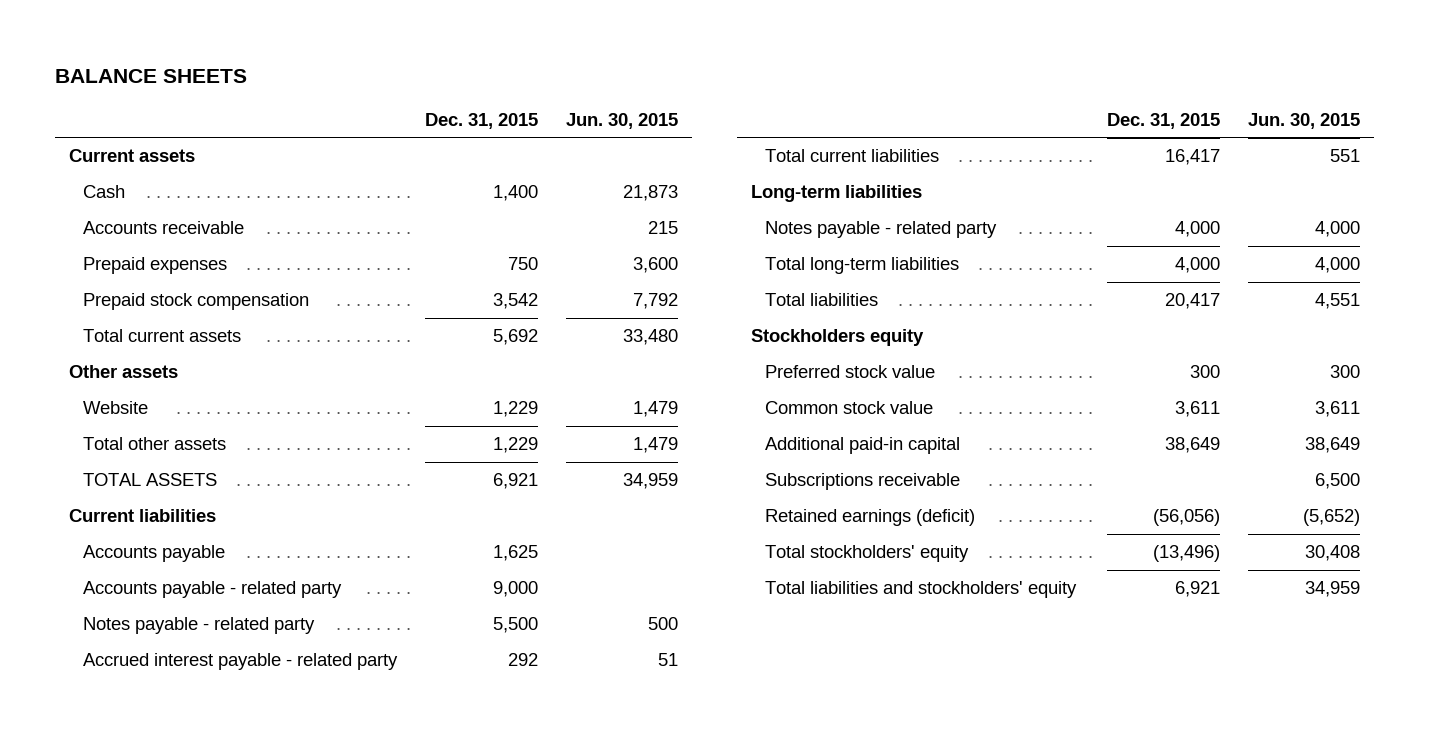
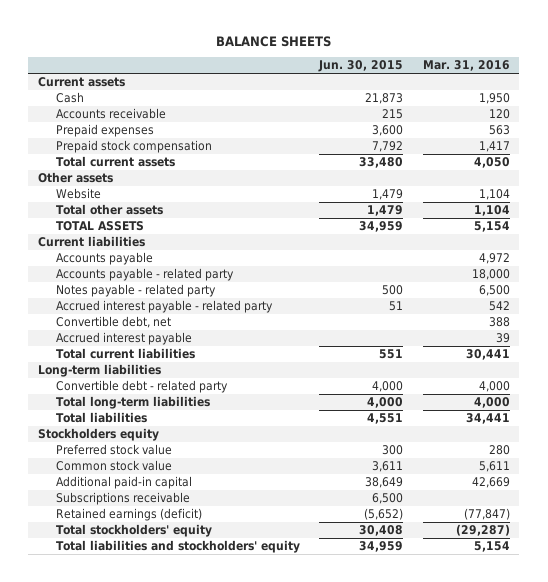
[424,112,538,129] Dec. 31, 2015 -> none
none -> [422,60,510,72] Mar. 31, 2016
none -> [55,316,171,329] Convertible debt, net
none -> [55,332,192,346] Accrued interest payable
[765,221,998,239] Notes payable - related party -> none
none -> [55,380,228,394] Convertible debt - related party

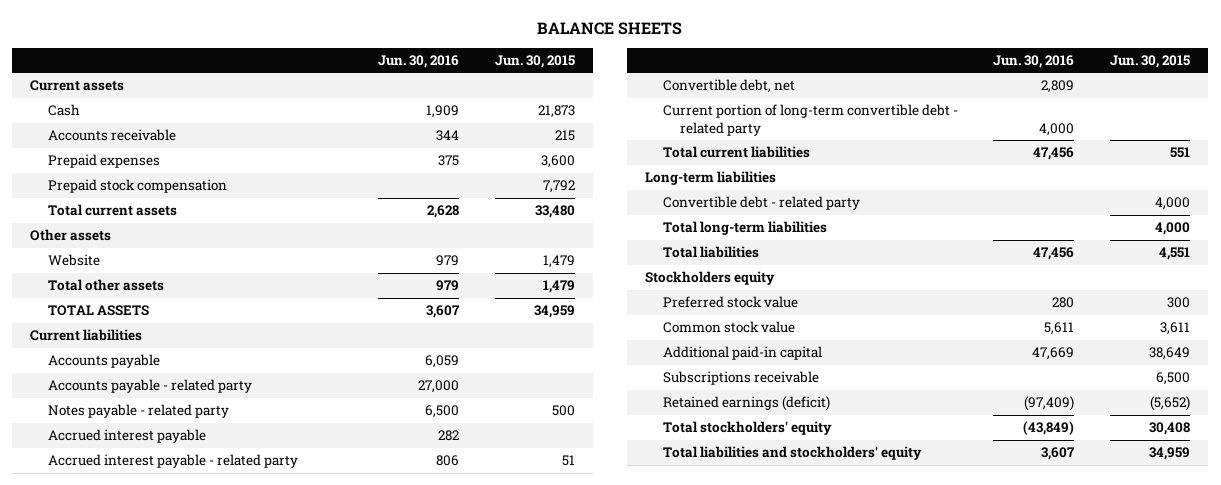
[422,60,510,72] Mar. 31, 2016 -> none
none -> [378,54,460,68] Jun. 30, 2016
[55,332,192,346] Accrued interest payable -> [47,429,206,444] Accrued interest payable
none -> [662,104,958,136] Current portion of long-term convertible debt - related party

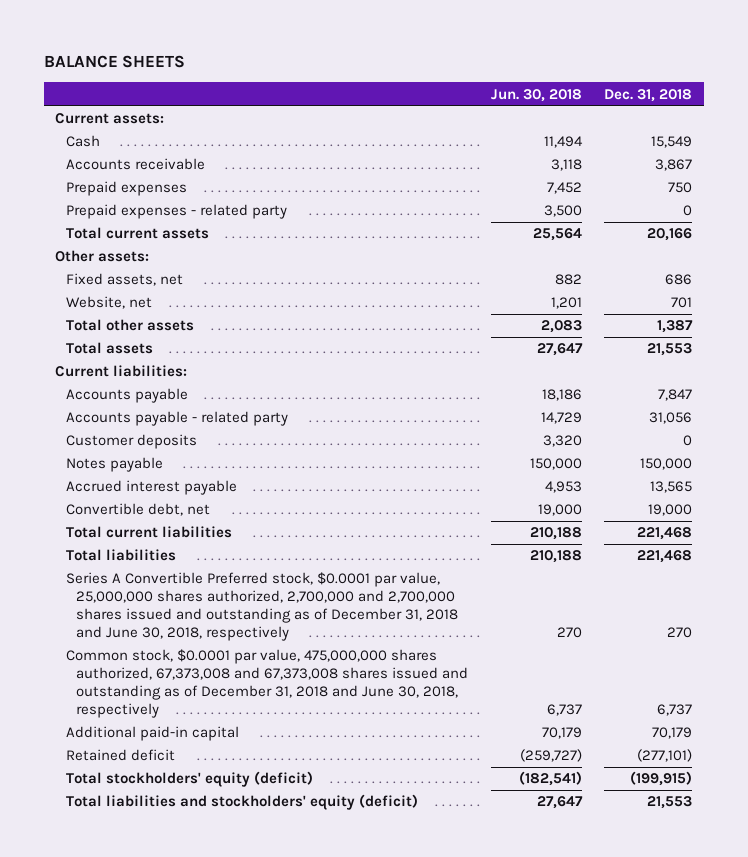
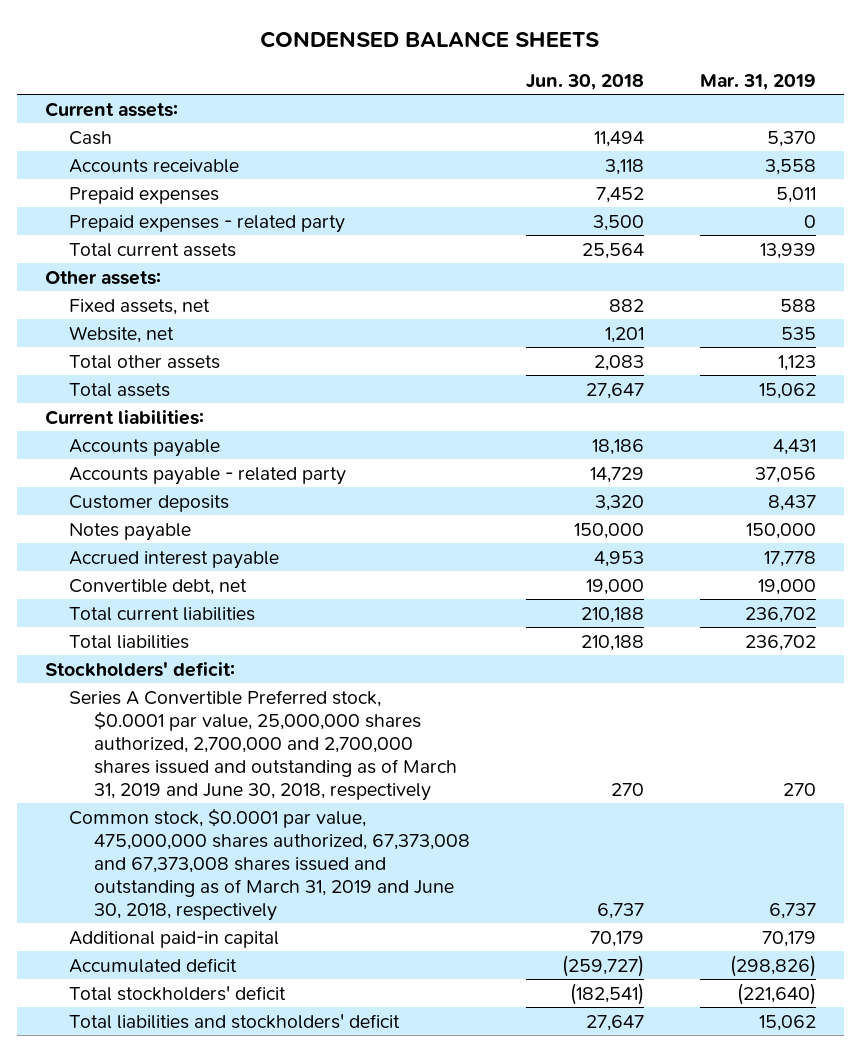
[44,55,186,69] BALANCE SHEETS -> [260,30,600,48] CONDENSED BALANCE SHEETS
[604,88,693,102] Dec. 31, 2018 -> none
none -> [699,73,816,90] Mar. 31, 2019
none -> [44,661,235,677] Stockholders' deficit:
[65,572,459,642] Series A Convertible Preferred stock, $0.0001 par value, 25,000,000 shares authorized, 2,700,000 and 2,700,000 shares issued and outstanding as of December 31, 2018 and June 30, 2018, respectively -> [69,689,457,801] Series A Convertible Preferred stock, $0.0001 par value, 25,000,000 shares authorized, 2,700,000 and 2,700,000 shares issued and outstanding as of March 31, 2019 and June 30, 2018, respectively
[65,649,469,719] Common stock, $0.0001 par value, 475,000,000 shares authorized, 67,373,008 and 67,373,008 shares issued and outstanding as of December 31, 2018 and June 30, 2018, respectively -> [69,807,470,921] Common stock, $0.0001 par value, 475,000,000 shares authorized, 67,373,008 and 67,373,008 shares issued and outstanding as of March 31, 2019 and June 30, 2018, respectively
[65,749,175,762] Retained deficit -> [69,957,238,973] Accumulated deficit
[65,771,313,788] Total stockholders' equity (deficit) -> [69,985,287,1001] Total stockholders' deficit
[65,794,418,811] Total liabilities and stockholders' equity (deficit) -> [69,1013,401,1029] Total liabilities and stockholders' deficit

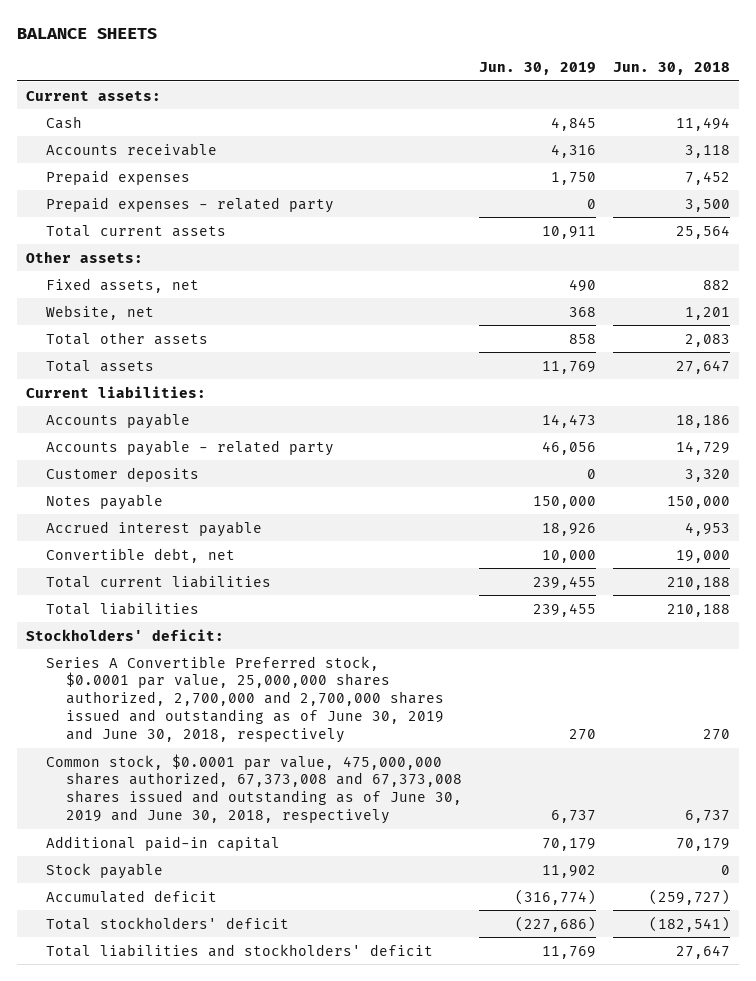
[260,30,600,48] CONDENSED BALANCE SHEETS -> [17,28,158,40] BALANCE SHEETS
[699,73,816,90] Mar. 31, 2019 -> none
none -> [478,62,596,76] Jun. 30, 2019
[69,689,457,801] Series A Convertible Preferred stock, $0.0001 par value, 25,000,000 shares authorized, 2,700,000 and 2,700,000 shares issued and outstanding as of March 31, 2019 and June 30, 2018, respectively -> [45,655,444,744] Series A Convertible Preferred stock, $0.0001 par value, 25,000,000 shares authorized, 2,700,000 and 2,700,000 shares issued and outstanding as of June 30, 2019 and June 30, 2018, respectively
[69,807,470,921] Common stock, $0.0001 par value, 475,000,000 shares authorized, 67,373,008 and 67,373,008 shares issued and outstanding as of March 31, 2019 and June 30, 2018, respectively -> [45,753,462,825] Common stock, $0.0001 par value, 475,000,000 shares authorized, 67,373,008 and 67,373,008 shares issued and outstanding as of June 30, 2019 and June 30, 2018, respectively
none -> [45,862,163,879] Stock payable

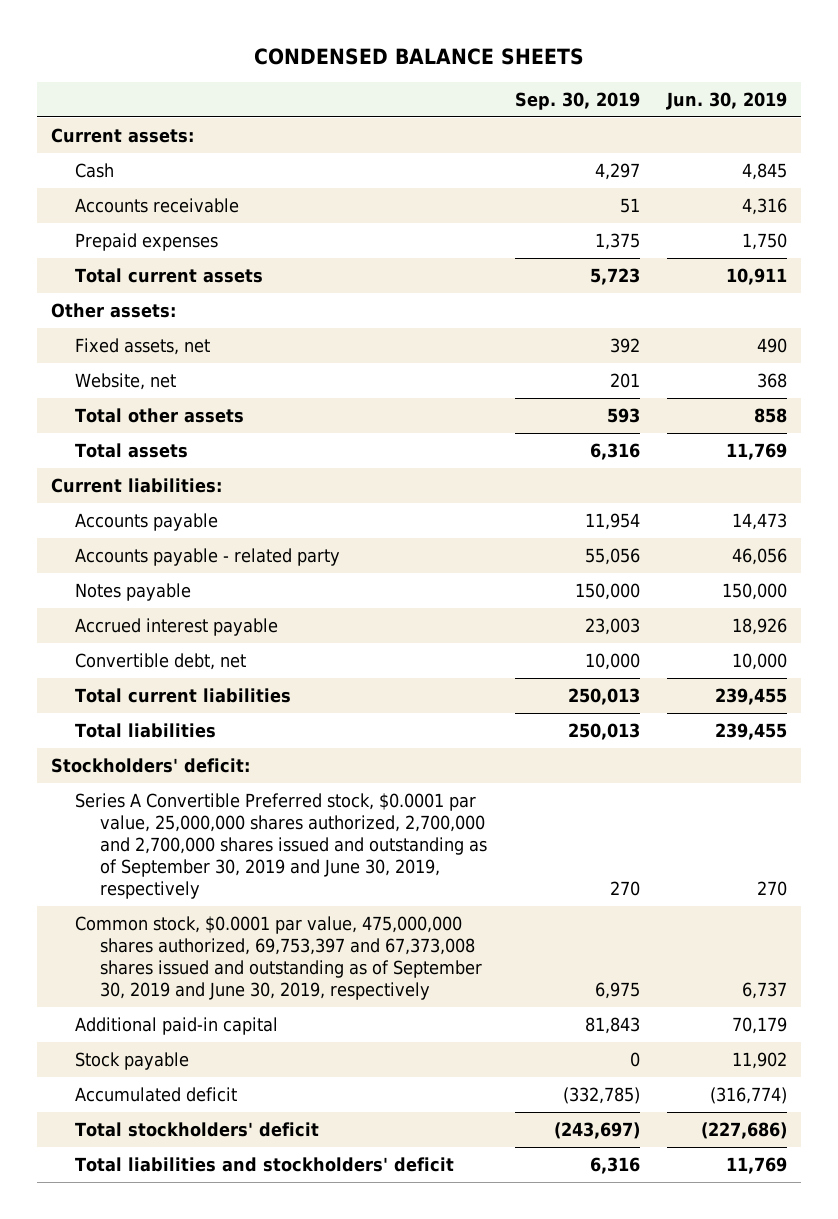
[17,28,158,40] BALANCE SHEETS -> [253,48,584,66] CONDENSED BALANCE SHEETS
[613,62,731,76] Jun. 30, 2018 -> none
none -> [514,91,640,110] Sep. 30, 2019
[45,196,334,213] Prepaid expenses - related party -> none
[45,466,199,482] Customer deposits -> none
[45,655,444,744] Series A Convertible Preferred stock, $0.0001 par value, 25,000,000 shares authorized, 2,700,000 and 2,700,000 shares issued and outstanding as of June 30, 2019 and June 30, 2018, respectively -> [75,792,487,899] Series A Convertible Preferred stock, $0.0001 par value, 25,000,000 shares authorized, 2,700,000 and 2,700,000 shares issued and outstanding as of September 30, 2019 and June 30, 2019, respectively
[45,753,462,825] Common stock, $0.0001 par value, 475,000,000 shares authorized, 67,373,008 and 67,373,008 shares issued and outstanding as of June 30, 2019 and June 30, 2018, respectively -> [75,915,482,1000] Common stock, $0.0001 par value, 475,000,000 shares authorized, 69,753,397 and 67,373,008 shares issued and outstanding as of September 30, 2019 and June 30, 2019, respectively

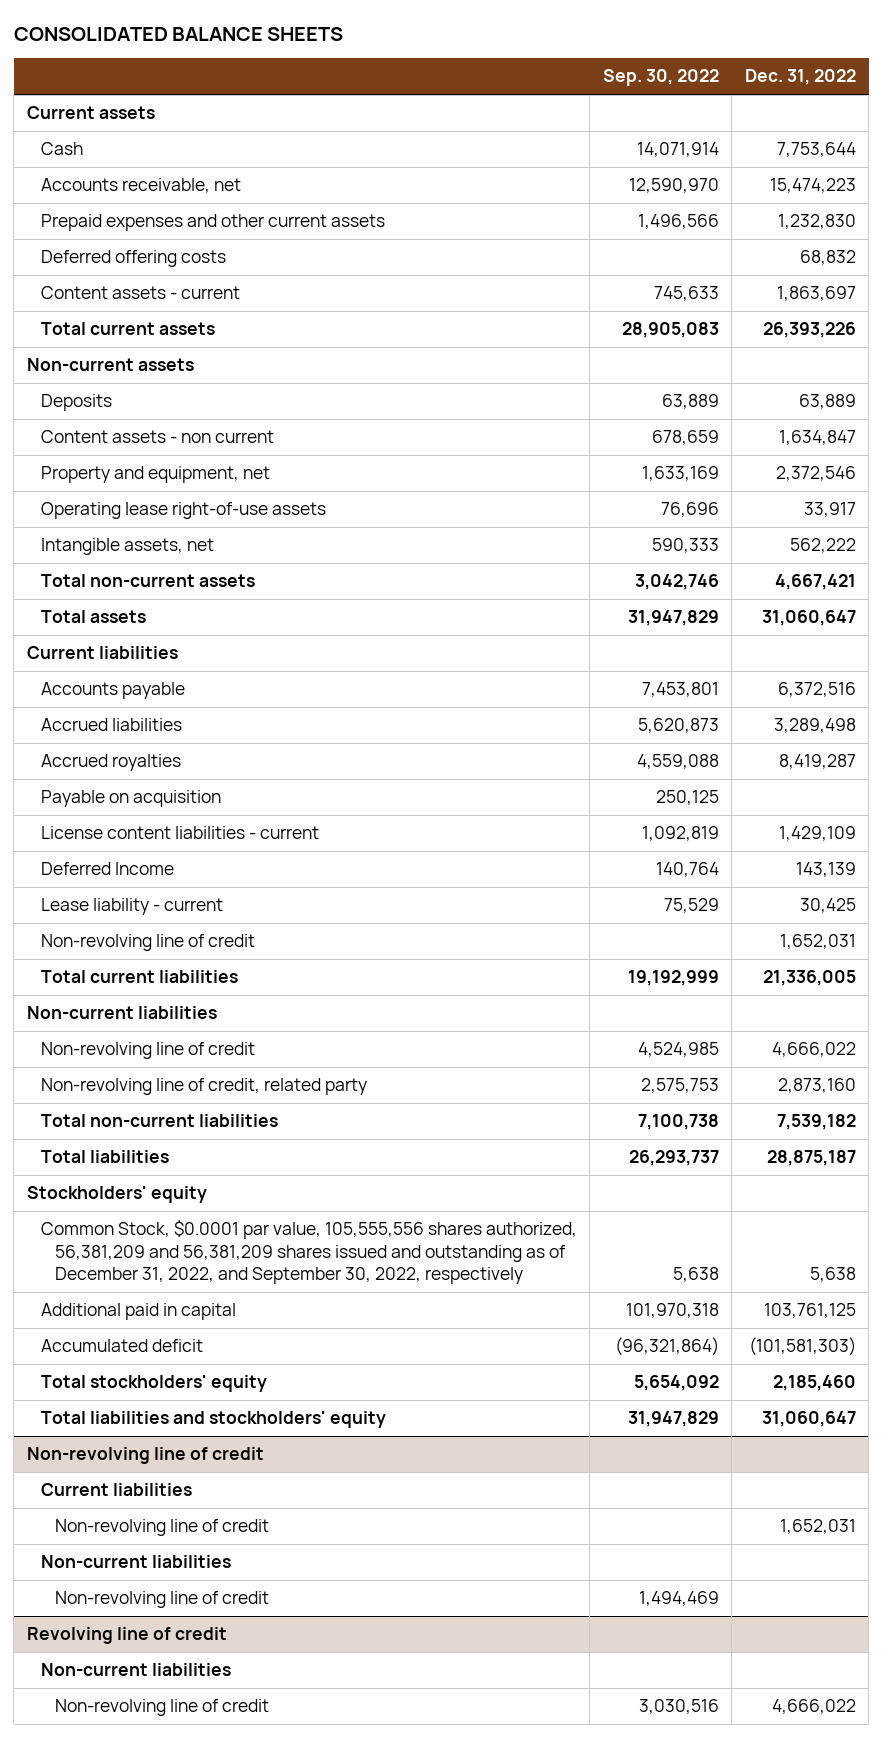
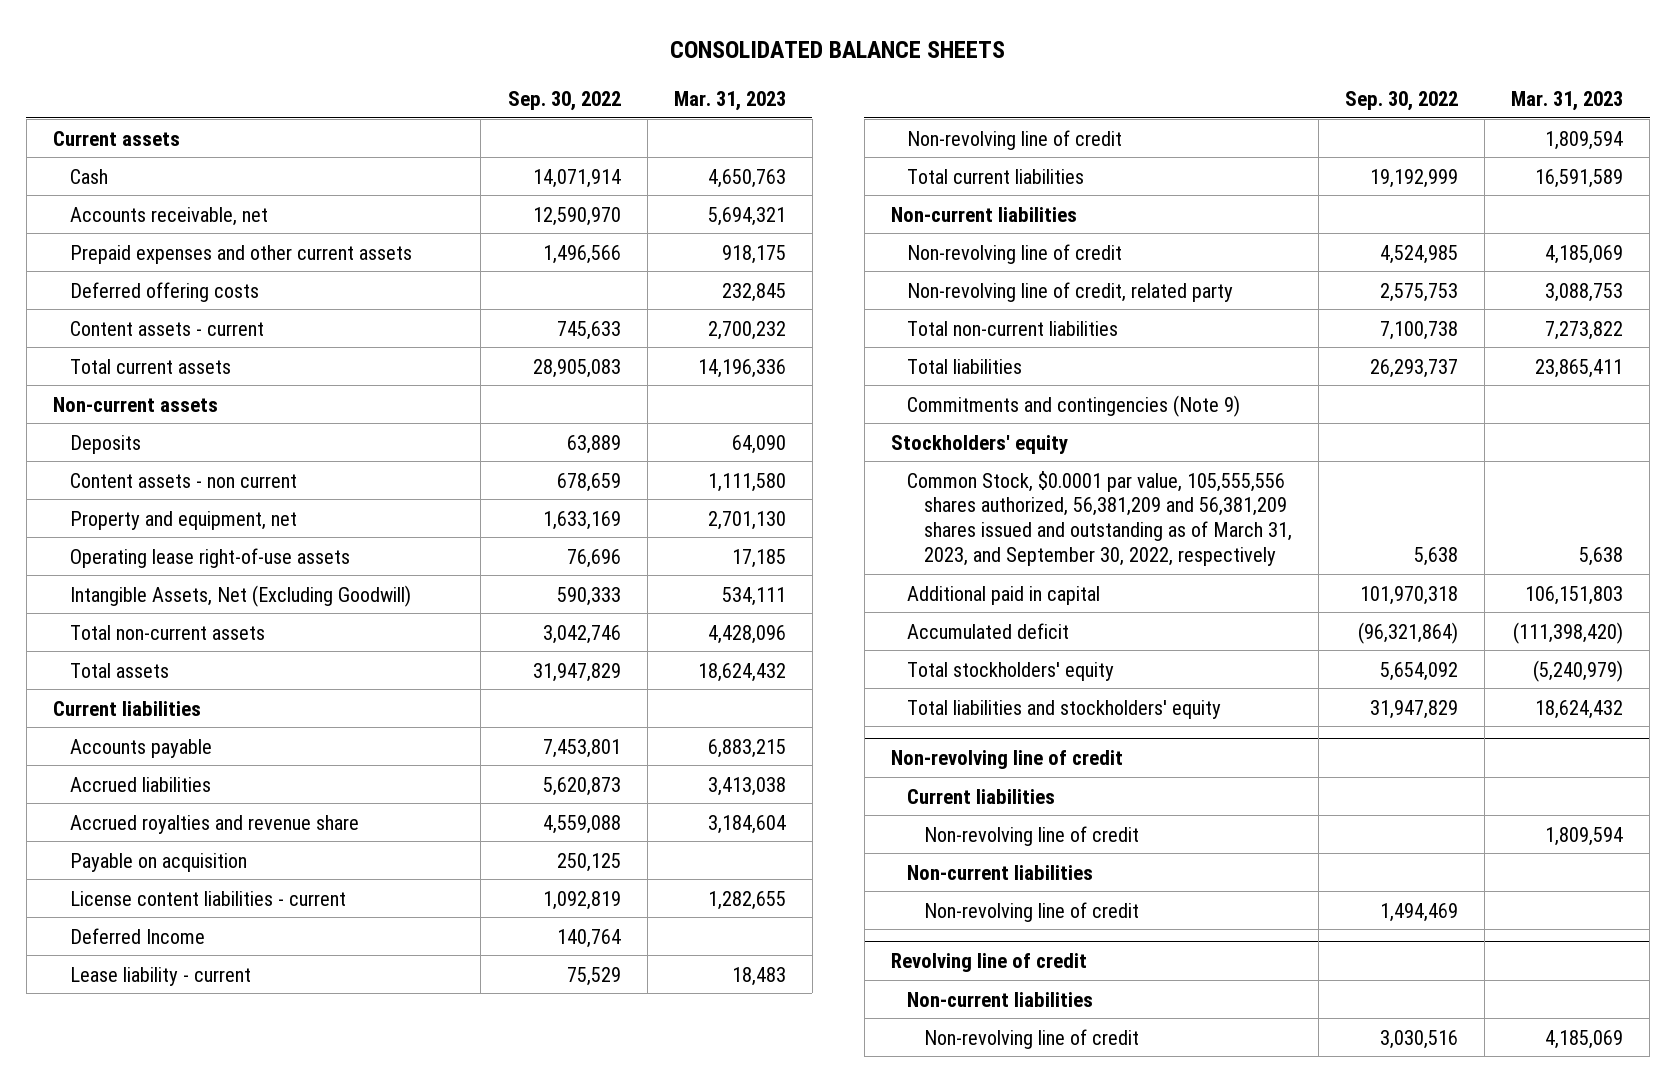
[744,69,856,86] Dec. 31, 2022 -> none
none -> [673,90,786,111] Mar. 31, 2023
[40,538,214,556] Intangible assets, net -> [69,584,411,607] Intangible Assets, Net (Excluding Goodwill)
[40,754,181,772] Accrued royalties -> [69,814,359,834] Accrued royalties and revenue share
none -> [907,394,1241,417] Commitments and contingencies (Note 9)
[40,1220,577,1285] Common Stock, $0.0001 par value, 105,555,556 shares authorized, 56,381,209 and 56,381,209 shares issued and outstanding as of December 31, 2022, and September 30, 2022, respectively -> [907,470,1293,566] Common Stock, $0.0001 par value, 105,555,556 shares authorized, 56,381,209 and 56,381,209 shares issued and outstanding as of March 31, 2023, and September 30, 2022, respectively

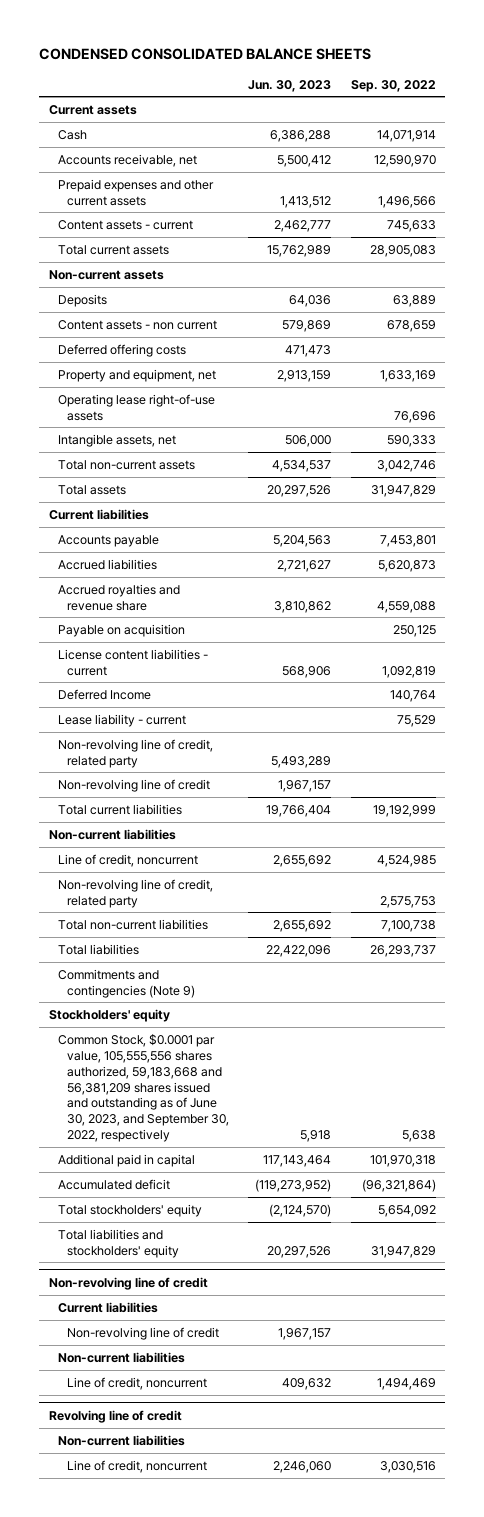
[670,41,1006,59] CONSOLIDATED BALANCE SHEETS -> [39,47,372,60] CONDENSED CONSOLIDATED BALANCE SHEETS
[673,90,786,111] Mar. 31, 2023 -> none
none -> [248,79,332,92] Jun. 30, 2023
[69,281,259,302] Deferred offering costs -> [57,343,186,357] Deferred offering costs
[69,584,411,607] Intangible Assets, Net (Excluding Goodwill) -> [57,433,176,447] Intangible assets, net
none -> [57,738,213,768] Non-revolving line of credit, related party
[907,243,1123,264] Non-revolving line of credit -> [57,853,198,867] Line of credit, noncurrent
[907,470,1293,566] Common Stock, $0.0001 par value, 105,555,556 shares authorized, 56,381,209 and 56,381,209 shares issued and outstanding as of March 31, 2023, and September 30, 2022, respectively -> [57,1033,229,1143] Common Stock, $0.0001 par value, 105,555,556 shares authorized, 59,183,668 and 56,381,209 shares issued and outstanding as of June 30, 2023, and September 30, 2022, respectively
[924,901,1140,922] Non-revolving line of credit -> [66,1376,207,1390] Line of credit, noncurrent
[924,1028,1140,1049] Non-revolving line of credit -> [66,1459,207,1473] Line of credit, noncurrent

